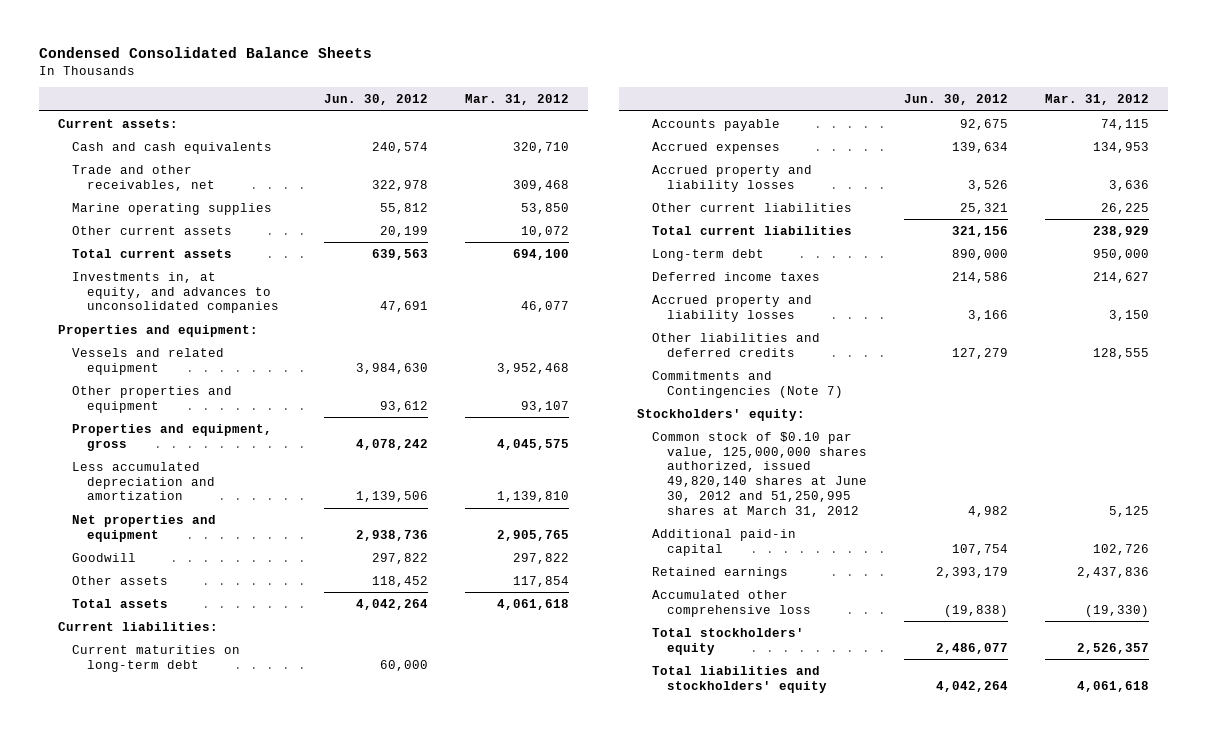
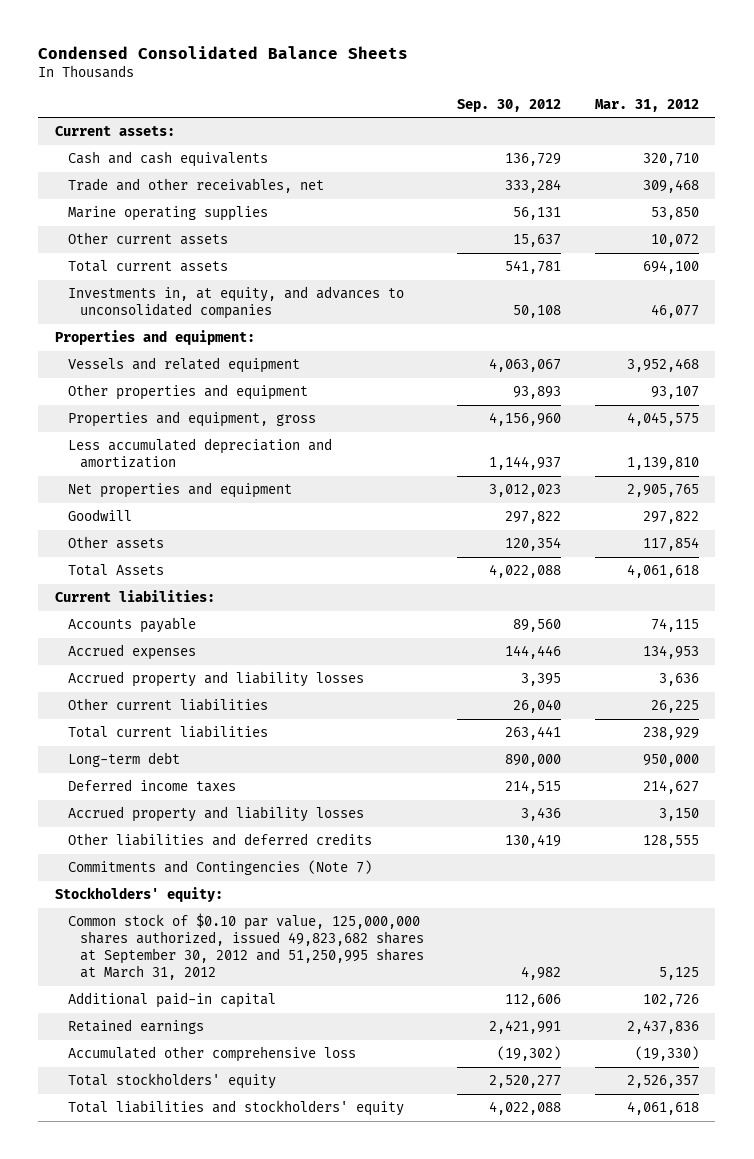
[324,94,429,106] Jun. 30, 2012 -> none
none -> [457,98,562,112] Sep. 30, 2012
[72,598,169,608] Total assets -> [67,564,164,577] Total Assets
[72,644,241,672] Current maturities on long-term debt -> none
[652,431,868,517] Common stock of $0.10 par value, 125,000,000 shares authorized, issued 49,820,140 shares at June 30, 2012 and 51,250,995 shares at March 31, 2012 -> [67,913,425,980] Common stock of $0.10 par value, 125,000,000 shares authorized, issued 49,823,682 shares at September 30, 2012 and 51,250,995 shares at March 31, 2012

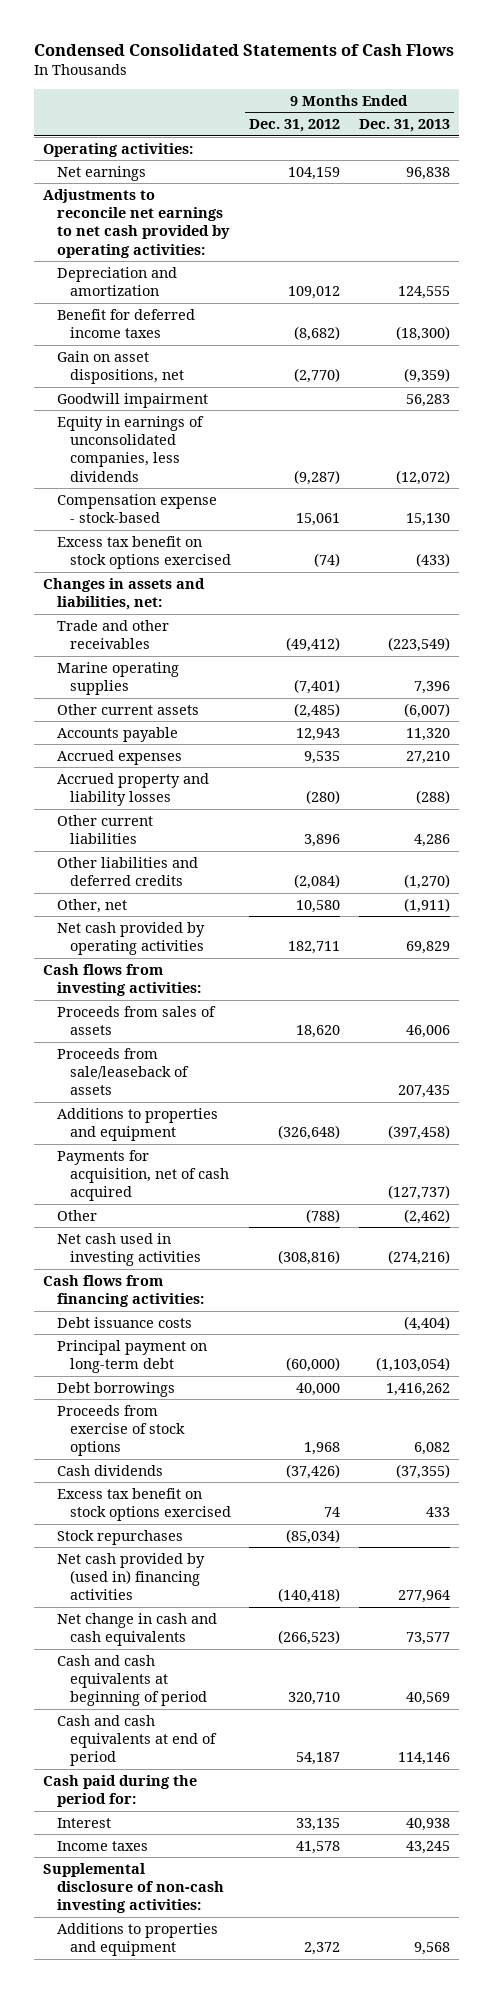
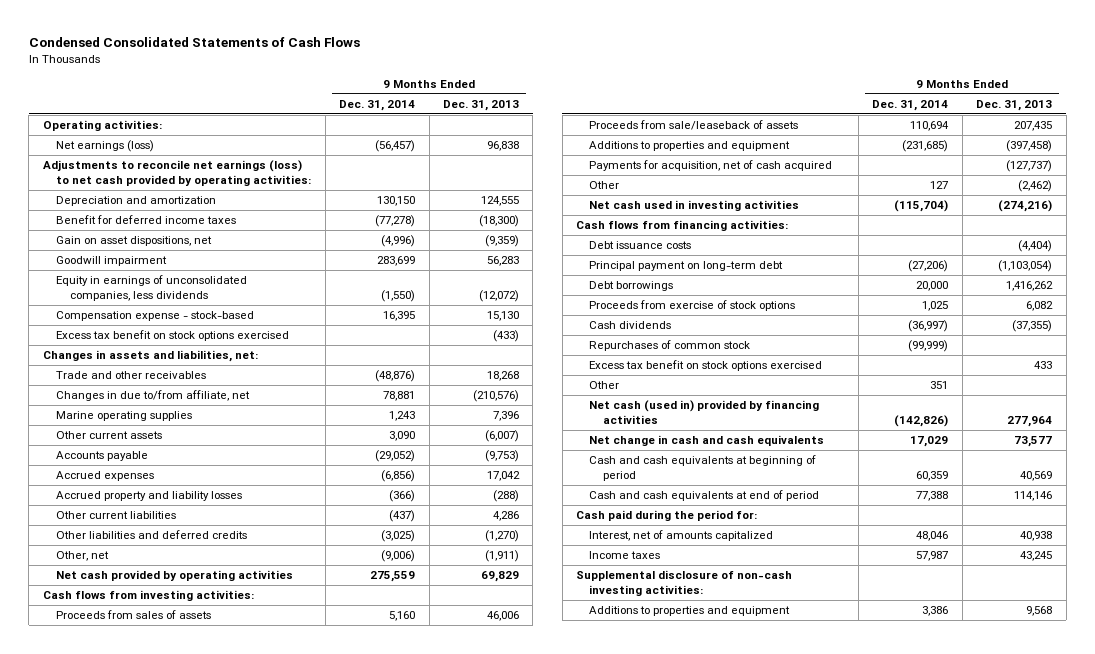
[249,119,341,133] Dec. 31, 2012 -> none
none -> [339,100,416,112] Dec. 31, 2014
[56,165,146,181] Net earnings -> [56,140,155,153] Net earnings (loss)
[42,188,230,258] Adjustments to reconcile net earnings to net cash provided by operating activities: -> [42,160,312,186] Adjustments to reconcile net earnings (loss) to net cash provided by operating activities:
[387,637,450,653] (223,549) -> [487,371,520,382] 18,268
none -> [56,390,251,402] Changes in due to/from affiliate, net
[405,727,450,741] 11,320 -> [485,450,520,463] (9,753)
[405,750,450,764] 27,210 -> [487,471,521,482] 17,042
none -> [589,340,751,352] Repurchases of common stock
[56,1529,183,1545] Stock repurchases -> none
none -> [589,381,620,390] Other
[56,1552,205,1601] Net cash provided by (used in) financing activities -> [589,400,820,424] Net cash (used in) provided by financing activities
[56,1817,111,1828] Interest -> [589,530,774,542] Interest, net of amounts capitalized

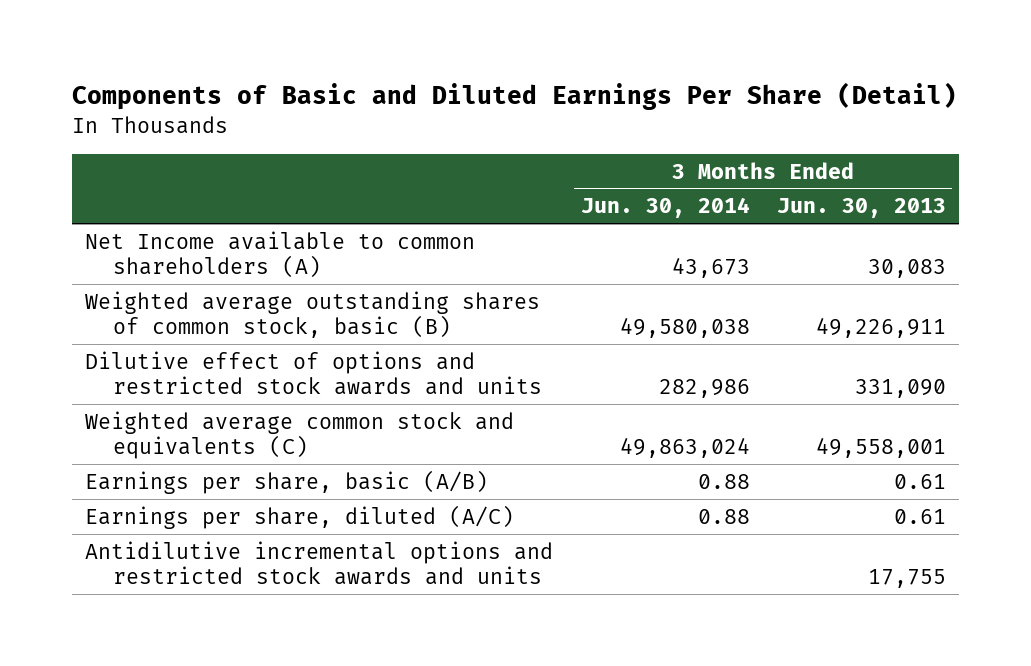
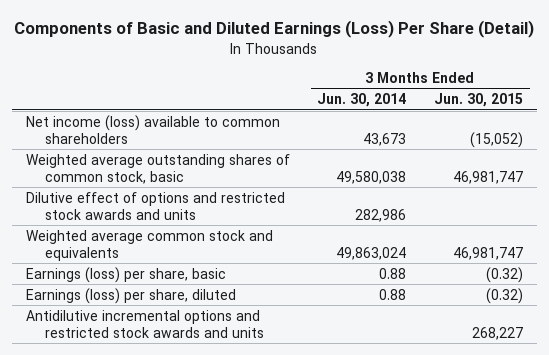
[71,82,957,111] Components of Basic and Diluted Earnings Per Share (Detail) -> [14,20,535,39] Components of Basic and Diluted Earnings (Loss) Per Share (Detail)
[776,198,946,219] Jun. 30, 2013 -> none
none -> [433,93,523,108] Jun. 30, 2015
[85,230,476,278] Net Income available to common shareholders (A) -> [26,114,281,144] Net income (loss) available to common shareholders
[85,290,541,338] Weighted average outstanding shares of common stock, basic (B) -> [26,153,291,184] Weighted average outstanding shares of common stock, basic
[85,410,515,459] Weighted average common stock and equivalents (C) -> [26,229,274,261] Weighted average common stock and equivalents
[85,469,489,494] Earnings per share, basic (A/B) -> [26,266,227,283] Earnings (loss) per share, basic
[85,504,515,529] Earnings per share, diluted (A/C) -> [26,287,237,304] Earnings (loss) per share, diluted

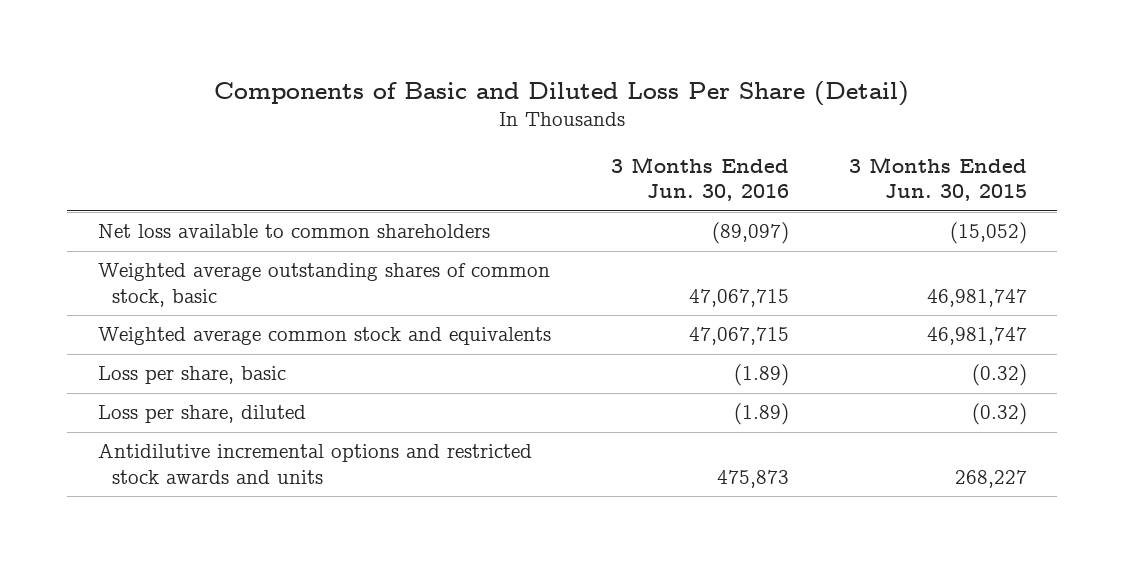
[14,20,535,39] Components of Basic and Diluted Earnings (Loss) Per Share (Detail) -> [214,80,910,106] Components of Basic and Diluted Loss Per Share (Detail)
[317,93,407,108] Jun. 30, 2014 -> none
none -> [610,156,789,202] 3 Months Ended Jun. 30, 2016
[26,114,281,144] Net income (loss) available to common shareholders -> [97,224,490,239] Net loss available to common shareholders
[26,191,286,220] Dilutive effect of options and restricted stock awards and units -> none
[26,266,227,283] Earnings (loss) per share, basic -> [97,366,286,385] Loss per share, basic
[26,287,237,304] Earnings (loss) per share, diluted -> [97,405,306,424] Loss per share, diluted

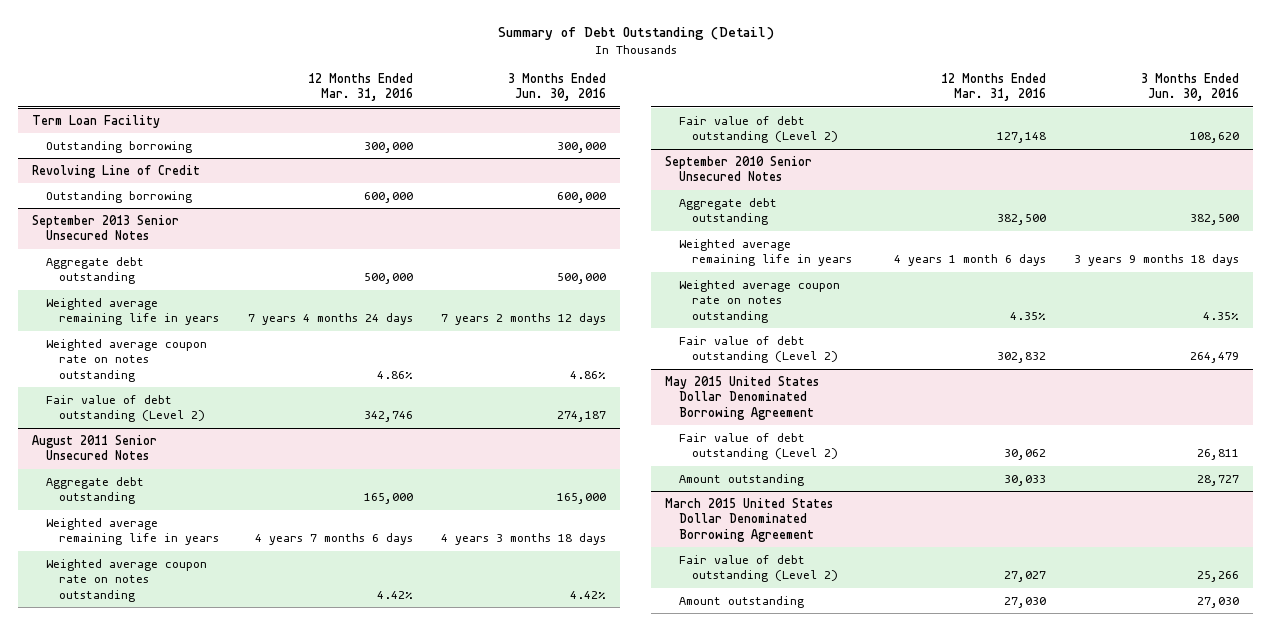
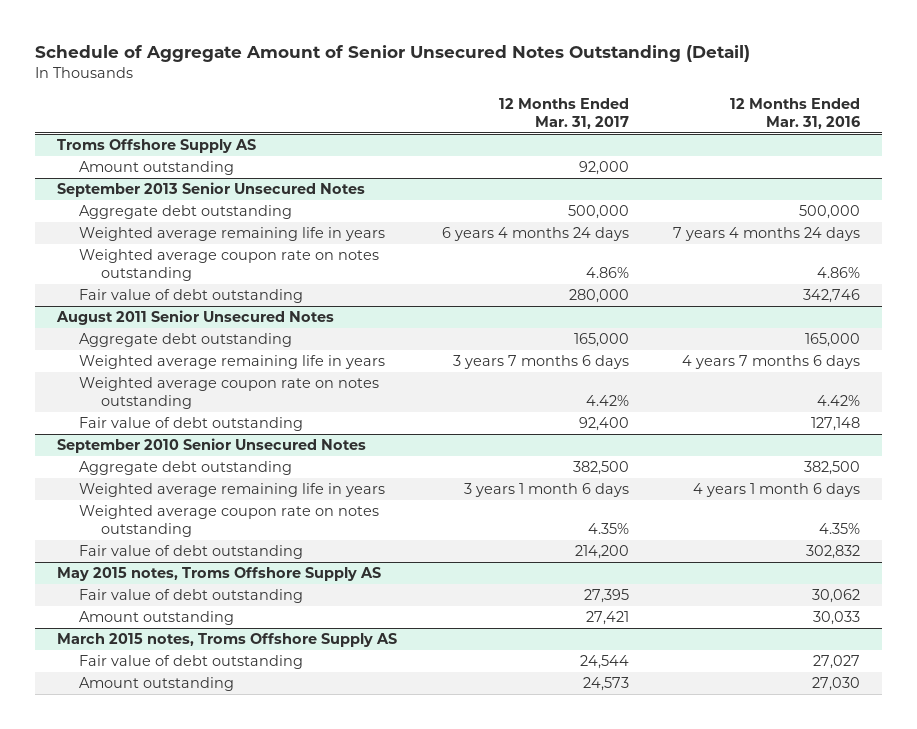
[497,26,774,40] Summary of Debt Outstanding (Detail) -> [35,45,751,63] Schedule of Aggregate Amount of Senior Unsecured Notes Outstanding (Detail)
[508,72,607,102] 3 Months Ended Jun. 30, 2016 -> none
none -> [498,98,629,130] 12 Months Ended Mar. 31, 2017
[32,114,161,128] Term Loan Facility -> none
[45,140,192,153] Outstanding borrowing -> none
[32,164,201,178] Revolving Line of Credit -> none
[45,190,192,203] Outstanding borrowing -> none
none -> [57,139,257,154] Troms Offshore Supply AS
none -> [79,161,235,176] Amount outstanding
[45,394,205,423] Fair value of debt outstanding (Level 2) -> [79,289,304,304] Fair value of debt outstanding
[678,115,839,144] Fair value of debt outstanding (Level 2) -> [79,417,304,432] Fair value of debt outstanding
[665,375,820,421] May 2015 United States Dollar Denominated Borrowing Agreement -> none
[678,335,839,364] Fair value of debt outstanding (Level 2) -> [79,545,304,560] Fair value of debt outstanding
none -> [57,567,382,582] May 2015 notes, Troms Offshore Supply AS
[678,432,839,461] Fair value of debt outstanding (Level 2) -> [79,589,304,604] Fair value of debt outstanding
[665,497,834,543] March 2015 United States Dollar Denominated Borrowing Agreement -> none
none -> [57,633,398,648] March 2015 notes, Troms Offshore Supply AS
[678,554,839,583] Fair value of debt outstanding (Level 2) -> [79,655,304,670] Fair value of debt outstanding

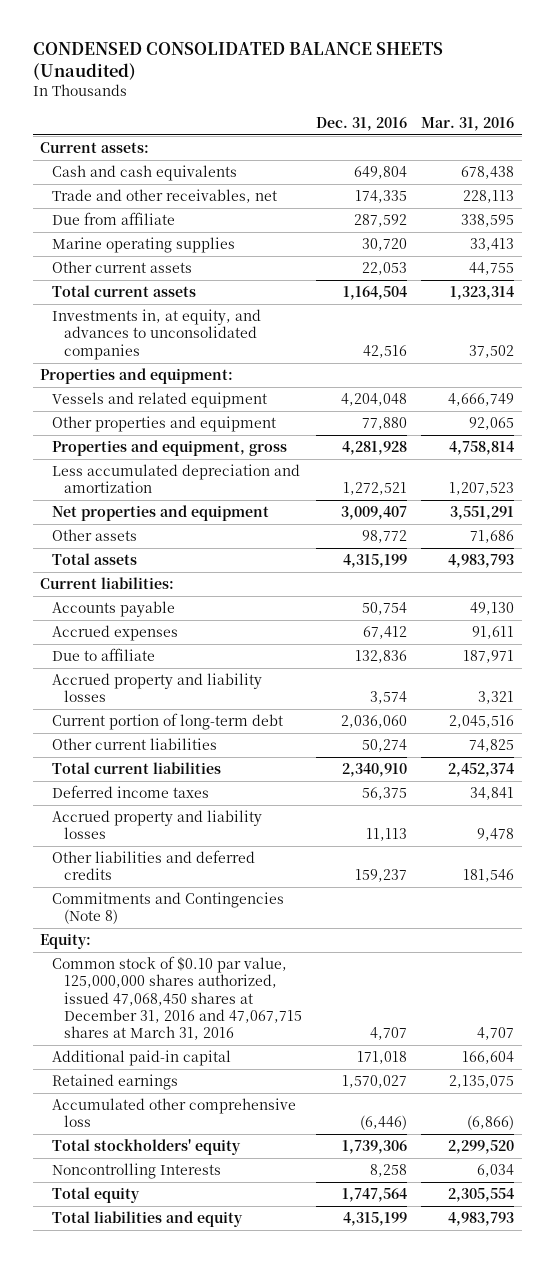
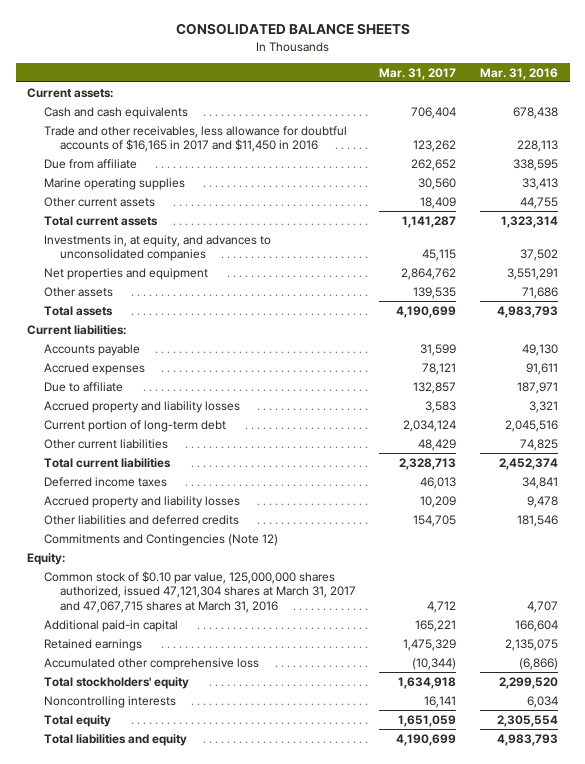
[33,42,444,81] CONDENSED CONSOLIDATED BALANCE SHEETS (Unaudited) -> [175,23,410,36] CONSOLIDATED BALANCE SHEETS
[316,116,408,131] Dec. 31, 2016 -> none
none -> [379,67,457,80] Mar. 31, 2017
[52,189,278,204] Trade and other receivables, net -> [43,125,347,153] Trade and other receivables, less allowance for doubtful accounts of $16,165 in 2017 and $11,450 in 2016
[40,368,234,385] Properties and equipment: -> none
[52,392,268,409] Vessels and related equipment -> none
[52,416,277,433] Other properties and equipment -> none
[52,440,288,457] Properties and equipment, gross -> none
[52,464,301,494] Less accumulated depreciation and amortization -> none
[52,892,285,925] Commitments and Contingencies (Note 8) -> [43,533,278,546] Commitments and Contingencies (Note 12)
[52,956,302,1041] Common stock of $0.10 par value, 125,000,000 shares authorized, issued 47,068,450 shares at December 31, 2016 and 47,067,715 shares at March 31, 2016 -> [43,570,356,613] Common stock of $0.10 par value, 125,000,000 shares authorized, issued 47,121,304 shares at March 31, 2017 and 47,067,715 shares at March 31, 2016
[52,1163,222,1180] Noncontrolling Interests -> [43,695,176,708] Noncontrolling interests

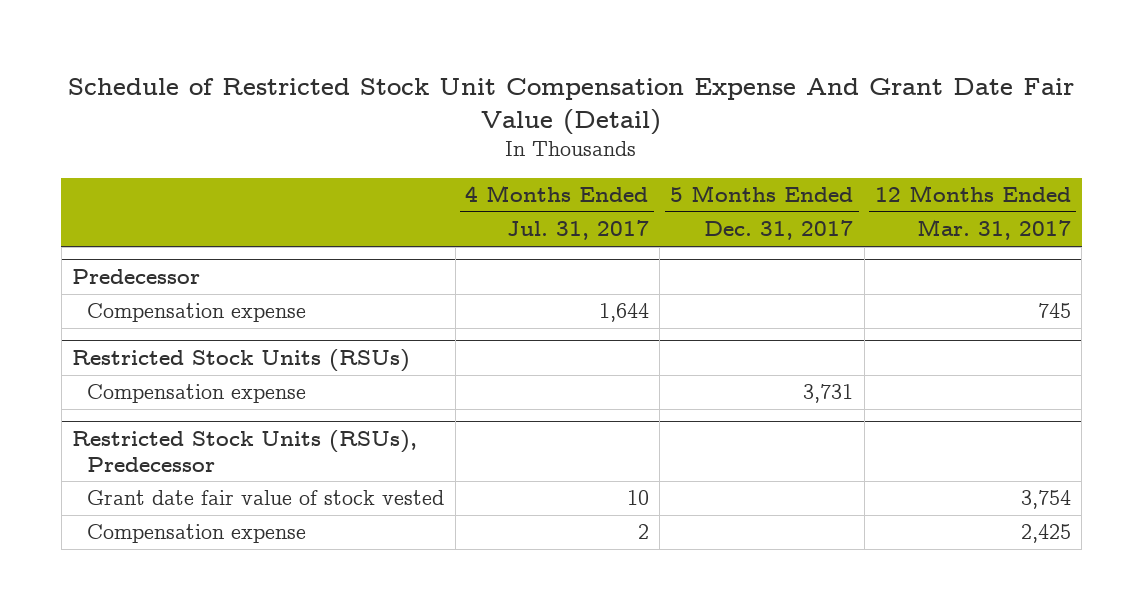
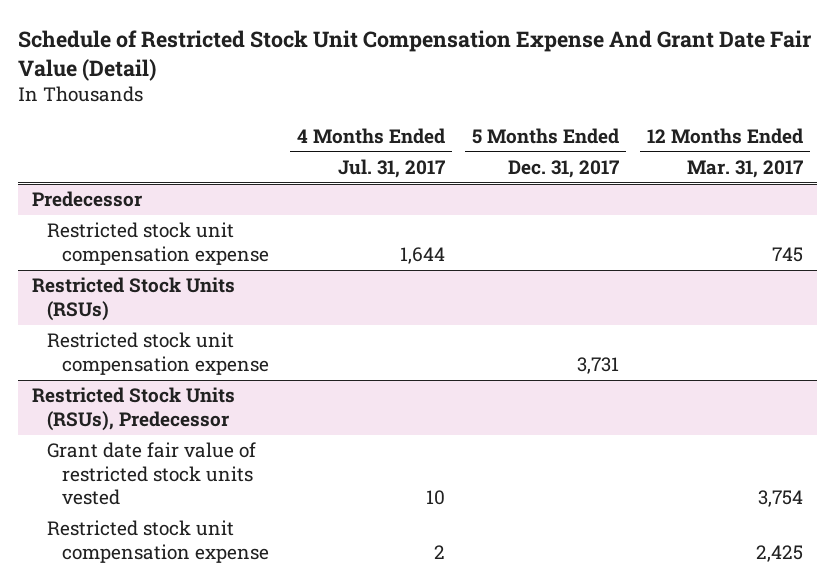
[87,303,307,323] Compensation expense -> [46,222,270,265] Restricted stock unit compensation expense
[87,384,307,404] Compensation expense -> [46,332,270,375] Restricted stock unit compensation expense
[87,490,445,506] Grant date fair value of stock vested -> [46,442,256,505] Grant date fair value of restricted stock units vested
[87,524,307,544] Compensation expense -> [46,520,270,563] Restricted stock unit compensation expense

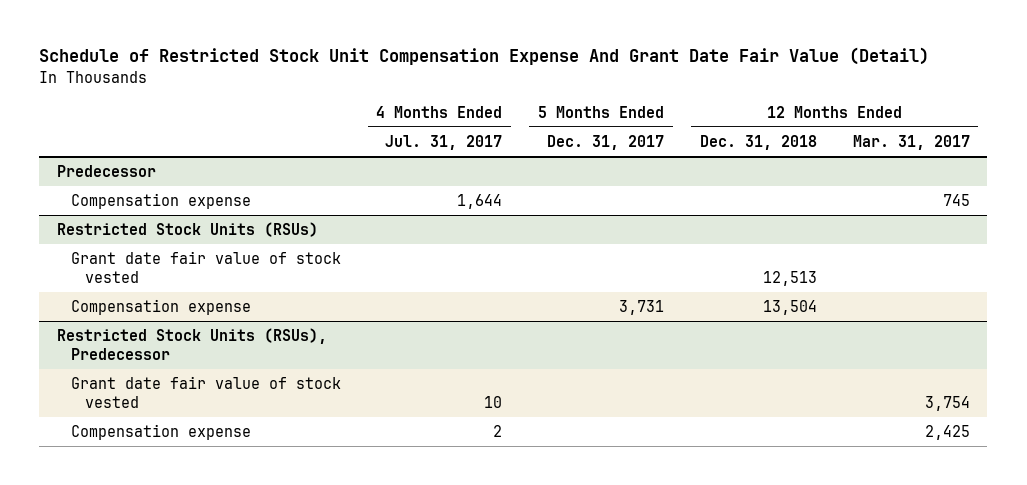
none -> [699,134,817,150] Dec. 31, 2018
[46,222,270,265] Restricted stock unit compensation expense -> [70,193,251,210] Compensation expense
none -> [70,251,341,283] Grant date fair value of stock vested
[46,332,270,375] Restricted stock unit compensation expense -> [70,299,251,316] Compensation expense
[46,442,256,505] Grant date fair value of restricted stock units vested -> [70,376,341,408] Grant date fair value of stock vested
[46,520,270,563] Restricted stock unit compensation expense -> [70,424,251,441] Compensation expense

